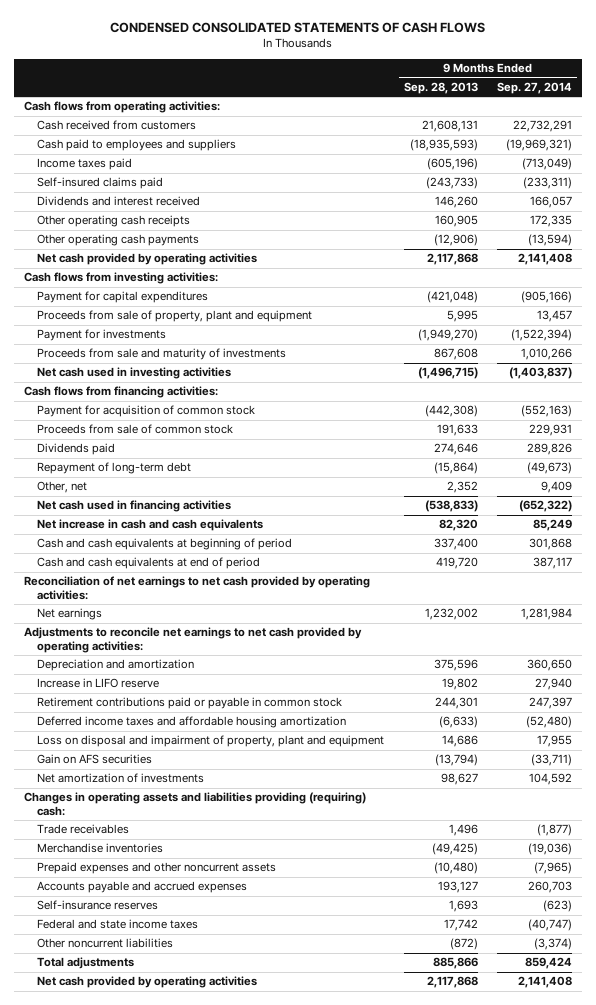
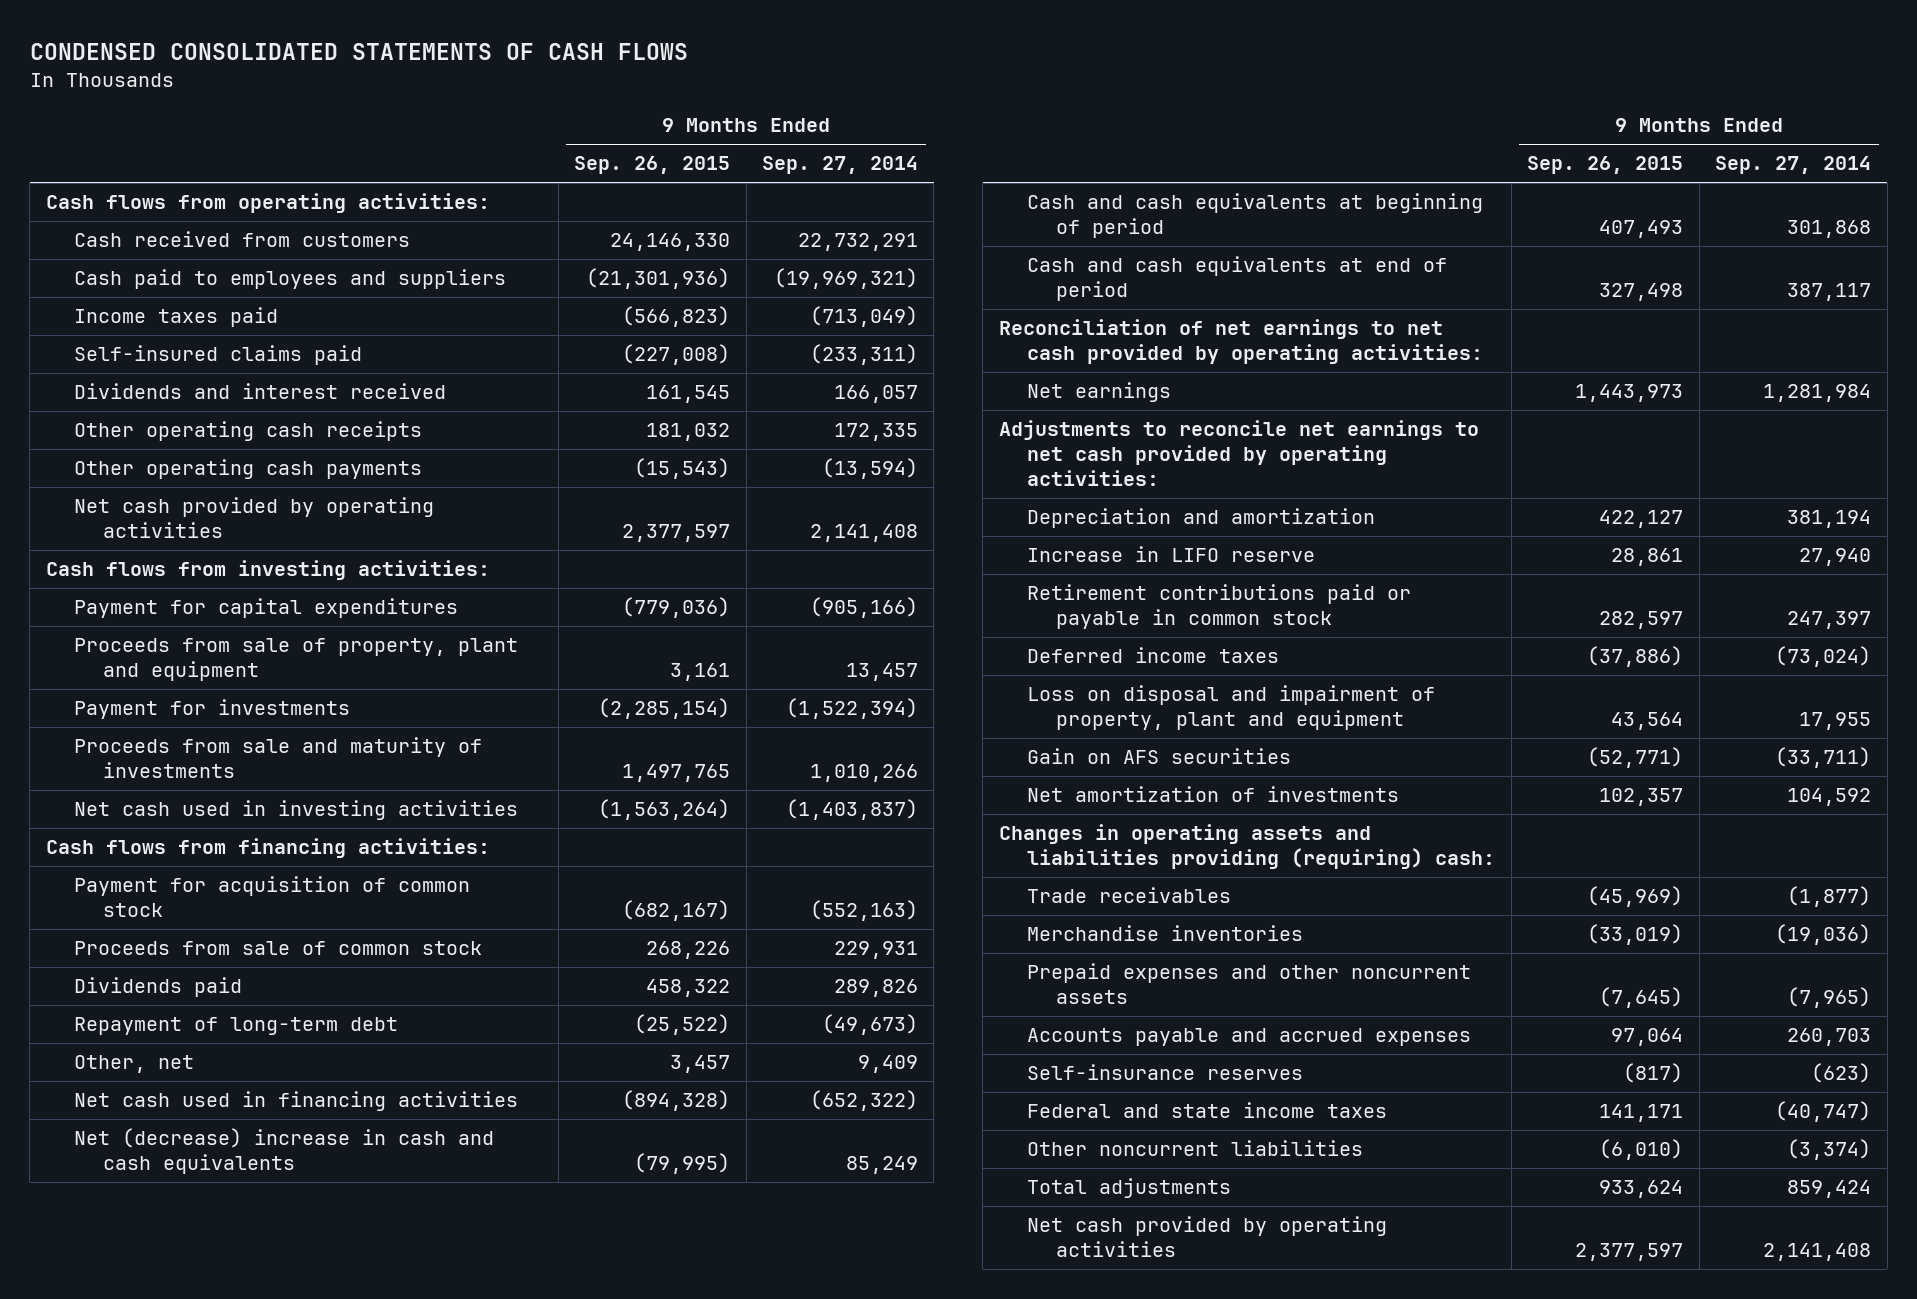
[403,81,478,94] Sep. 28, 2013 -> none
none -> [574,156,731,175] Sep. 26, 2015
[37,519,264,532] Net increase in cash and cash equivalents -> [74,1128,495,1174] Net (decrease) increase in cash and cash equivalents
[527,659,573,672] 360,650 -> [1787,510,1872,529] 381,194
[37,716,347,729] Deferred income taxes and affordable housing amortization -> [1027,647,1280,664] Deferred income taxes
[526,716,573,729] (52,480) -> [1775,646,1872,668] (73,024)

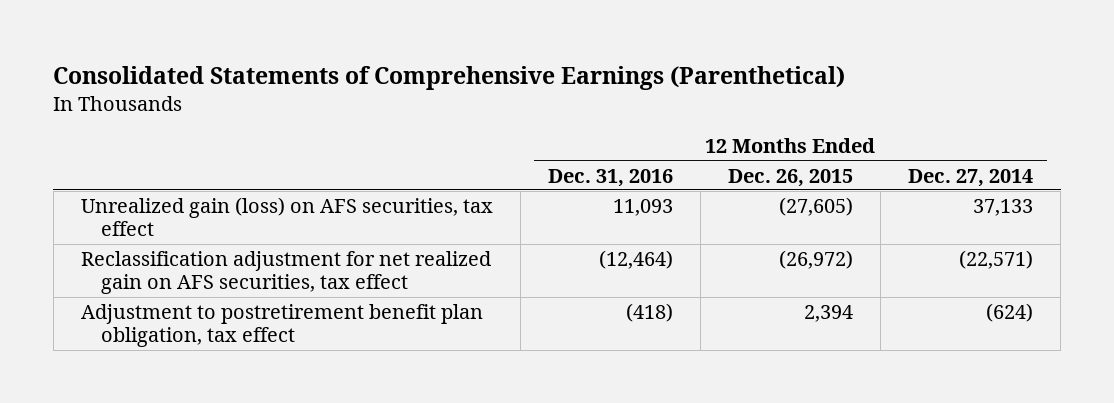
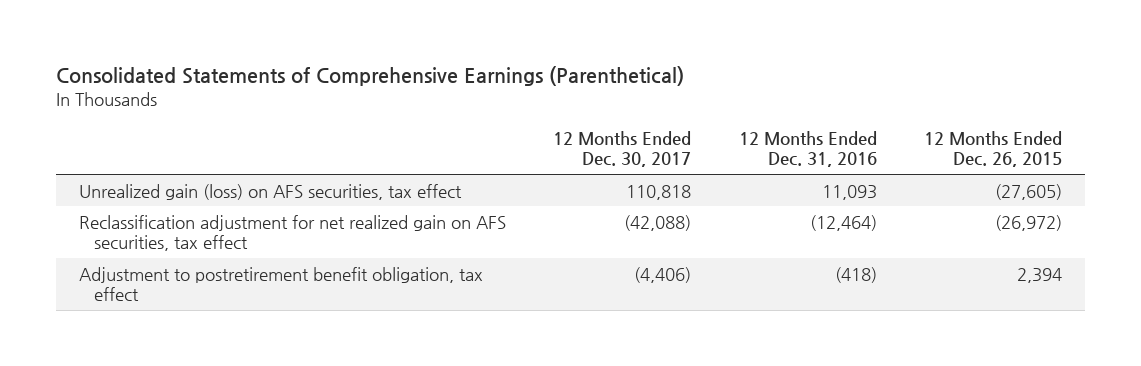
[908,168,1034,187] Dec. 27, 2014 -> none
none -> [553,130,692,168] 12 Months Ended Dec. 30, 2017
[80,303,483,348] Adjustment to postretirement benefit plan obligation, tax effect -> [79,266,484,302] Adjustment to postretirement benefit obligation, tax effect

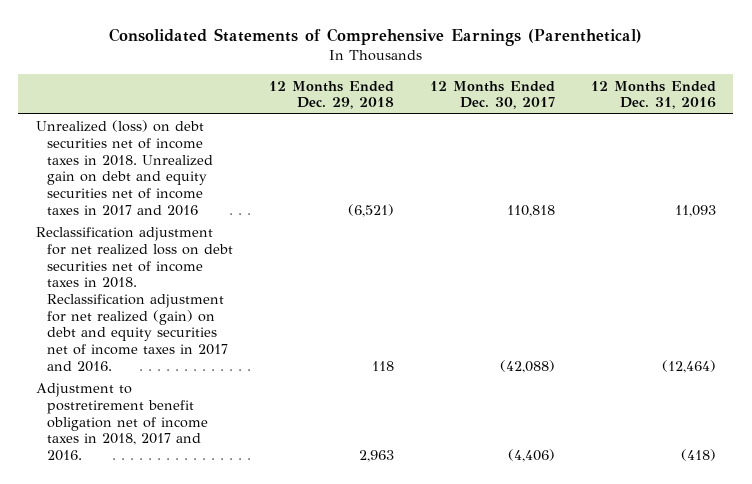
[923,130,1062,168] 12 Months Ended Dec. 26, 2015 -> none
none -> [269,80,395,110] 12 Months Ended Dec. 29, 2018
[79,183,463,200] Unrealized gain (loss) on AFS securities, tax effect -> [36,120,214,216] Unrealized (loss) on debt securities net of income taxes in 2018. Unrealized gain on debt and equity securities net of income taxes in 2017 and 2016
[79,214,507,252] Reclassification adjustment for net realized gain on AFS securities, tax effect -> [36,227,234,372] Reclassification adjustment for net realized loss on debt securities net of income taxes in 2018. Reclassification adjustment for net realized (gain) on debt and equity securities net of income taxes in 2017 and 2016.
[79,266,484,302] Adjustment to postretirement benefit obligation, tax effect -> [36,383,209,462] Adjustment to postretirement benefit obligation net of income taxes in 2018, 2017 and 2016.

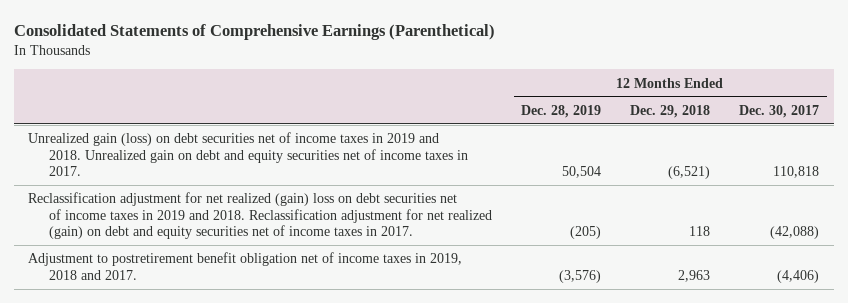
[590,80,716,110] 12 Months Ended Dec. 31, 2016 -> none
none -> [520,104,601,118] Dec. 28, 2019
[36,120,214,216] Unrealized (loss) on debt securities net of income taxes in 2018. Unrealized gain on debt and equity securities net of income taxes in 2017 and 2016 -> [28,132,468,177] Unrealized gain (loss) on debt securities net of income taxes in 2019 and 2018. Unrealized gain on debt and equity securities net of income taxes in 2017.
[36,227,234,372] Reclassification adjustment for net realized loss on debt securities net of income taxes in 2018. Reclassification adjustment for net realized (gain) on debt and equity securities net of income taxes in 2017 and 2016. -> [28,192,492,240] Reclassification adjustment for net realized (gain) loss on debt securities net of income taxes in 2019 and 2018. Reclassification adjustment for net realized (gain) on debt and equity securities net of income taxes in 2017.
[36,383,209,462] Adjustment to postretirement benefit obligation net of income taxes in 2018, 2017 and 2016. -> [28,252,463,280] Adjustment to postretirement benefit obligation net of income taxes in 2019, 2018 and 2017.

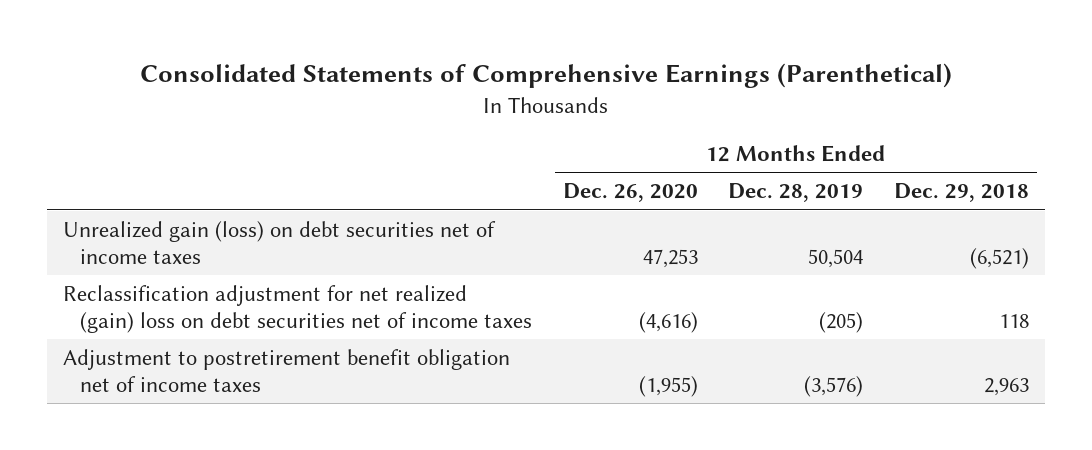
[739,104,820,118] Dec. 30, 2017 -> none
none -> [562,183,698,203] Dec. 26, 2020
[28,132,468,177] Unrealized gain (loss) on debt securities net of income taxes in 2019 and 2018. Unrealized gain on debt and equity securities net of income taxes in 2017. -> [62,221,496,265] Unrealized gain (loss) on debt securities net of income taxes
[28,192,492,240] Reclassification adjustment for net realized (gain) loss on debt securities net of income taxes in 2019 and 2018. Reclassification adjustment for net realized (gain) on debt and equity securities net of income taxes in 2017. -> [62,285,532,334] Reclassification adjustment for net realized (gain) loss on debt securities net of income taxes
[28,252,463,280] Adjustment to postretirement benefit obligation net of income taxes in 2019, 2018 and 2017. -> [62,349,510,393] Adjustment to postretirement benefit obligation net of income taxes

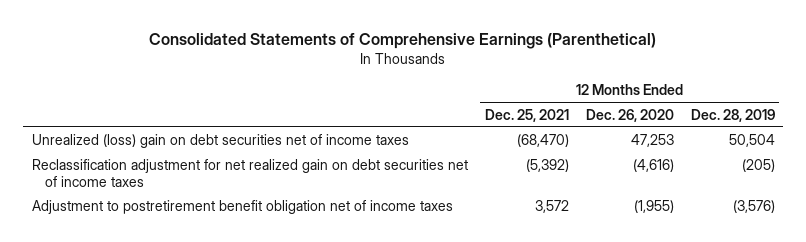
[894,183,1030,203] Dec. 29, 2018 -> none
none -> [484,108,569,122] Dec. 25, 2021
[62,221,496,265] Unrealized gain (loss) on debt securities net of income taxes -> [31,134,409,149] Unrealized (loss) gain on debt securities net of income taxes
[62,285,532,334] Reclassification adjustment for net realized (gain) loss on debt securities net of income taxes -> [31,159,468,188] Reclassification adjustment for net realized gain on debt securities net of income taxes

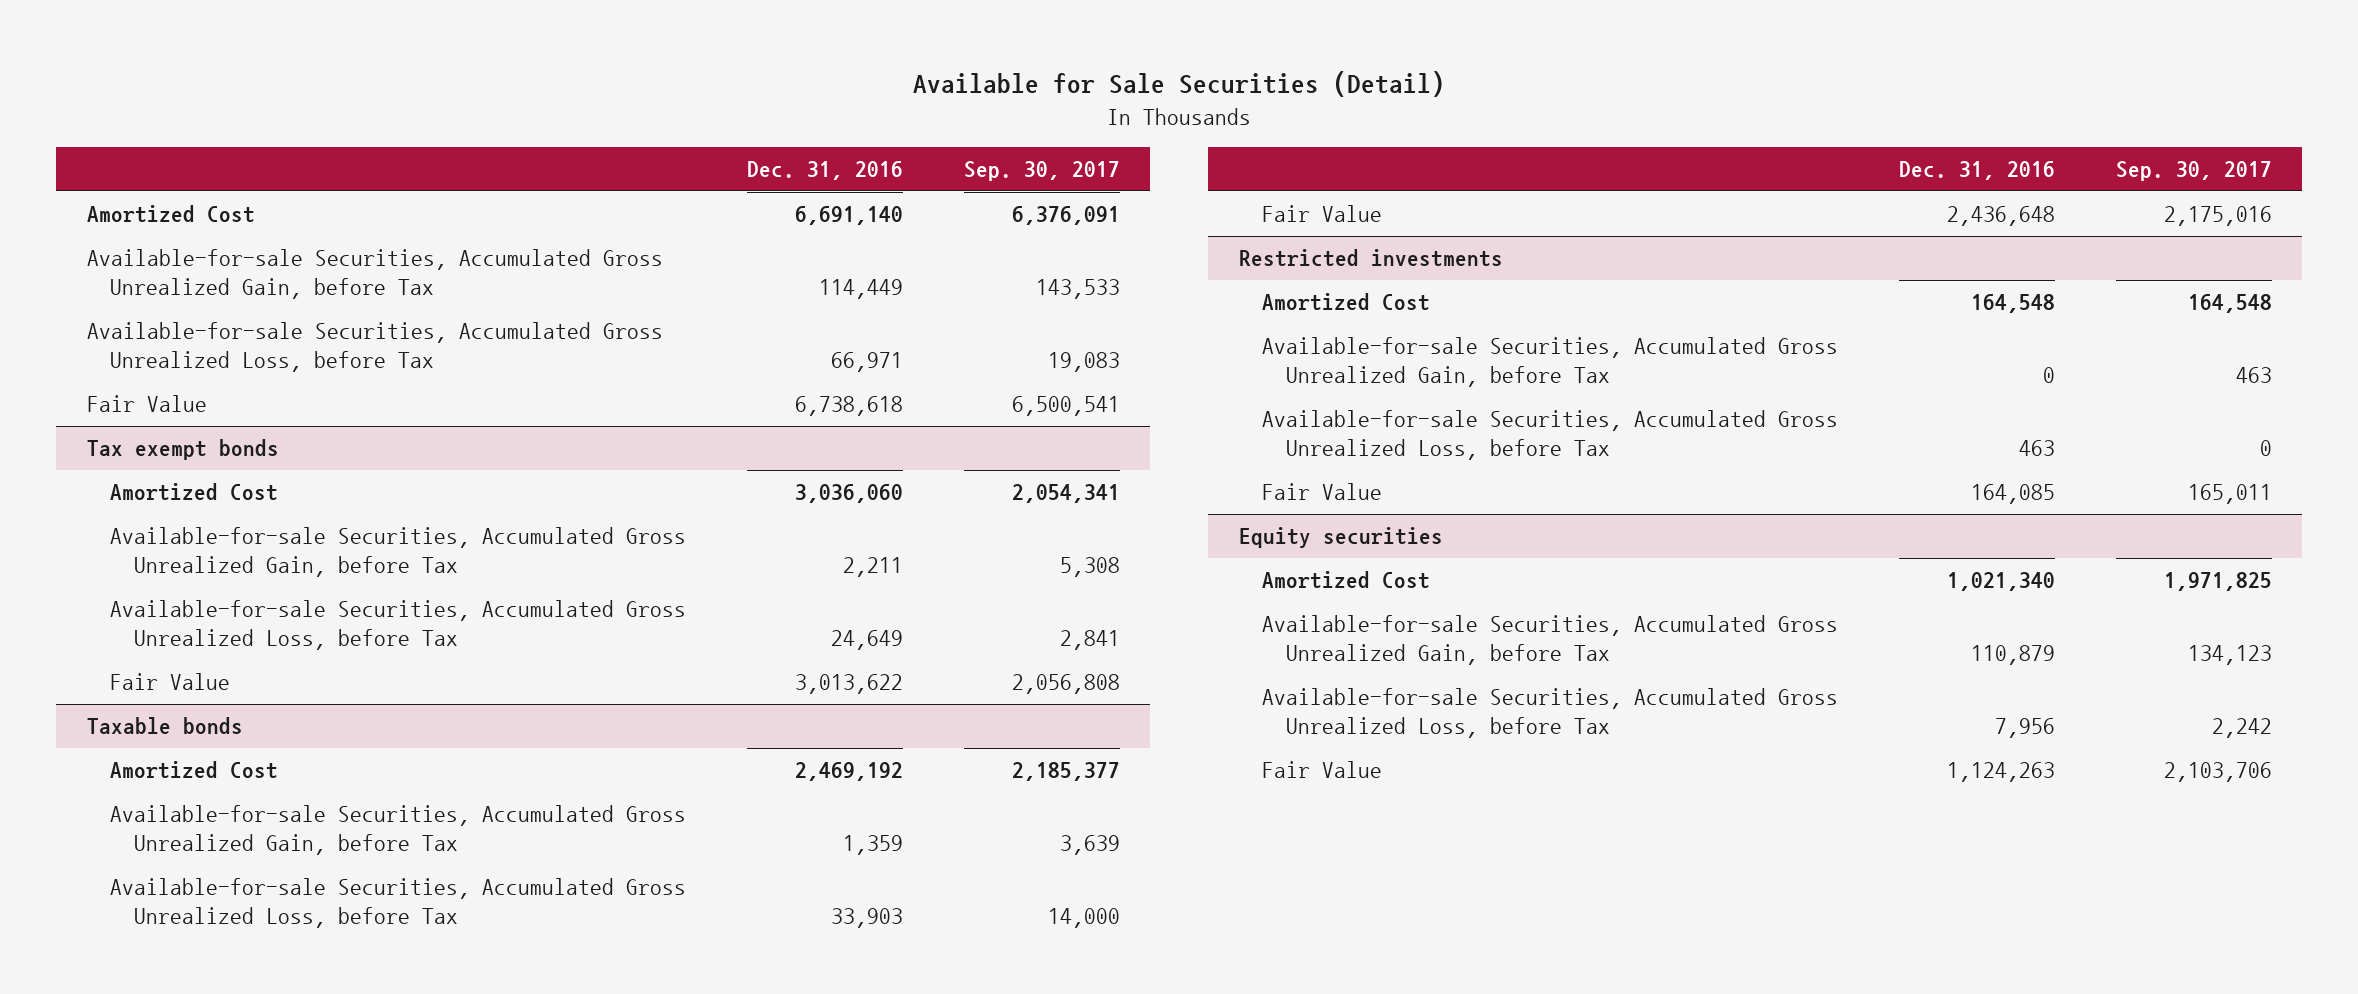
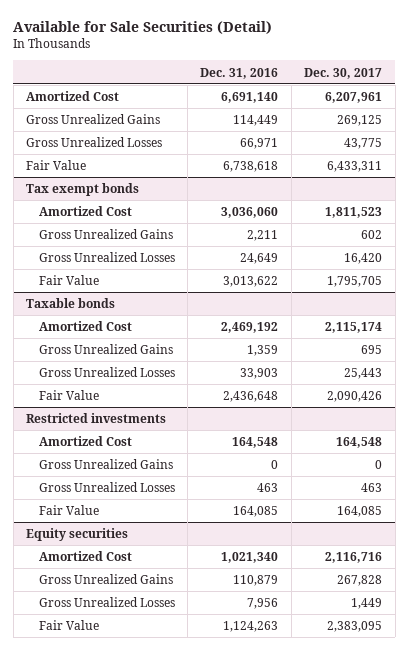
[963,161,1120,182] Sep. 30, 2017 -> none
none -> [304,67,383,79] Dec. 30, 2017
[86,249,663,300] Available-for-sale Securities, Accumulated Gross Unrealized Gain, before Tax -> [26,114,161,125] Gross Unrealized Gains
[86,322,663,373] Available-for-sale Securities, Accumulated Gross Unrealized Loss, before Tax -> [26,137,163,148] Gross Unrealized Losses
[110,527,687,578] Available-for-sale Securities, Accumulated Gross Unrealized Gain, before Tax -> [38,229,173,240] Gross Unrealized Gains
[110,600,687,651] Available-for-sale Securities, Accumulated Gross Unrealized Loss, before Tax -> [38,252,175,263] Gross Unrealized Losses
[110,805,687,856] Available-for-sale Securities, Accumulated Gross Unrealized Gain, before Tax -> [38,344,173,355] Gross Unrealized Gains
[110,878,687,929] Available-for-sale Securities, Accumulated Gross Unrealized Loss, before Tax -> [38,367,175,378] Gross Unrealized Losses
[1262,337,1839,388] Available-for-sale Securities, Accumulated Gross Unrealized Gain, before Tax -> [38,459,173,470] Gross Unrealized Gains
[1262,410,1839,461] Available-for-sale Securities, Accumulated Gross Unrealized Loss, before Tax -> [38,482,175,493] Gross Unrealized Losses
[1262,615,1839,666] Available-for-sale Securities, Accumulated Gross Unrealized Gain, before Tax -> [38,574,173,585] Gross Unrealized Gains
[1262,688,1839,739] Available-for-sale Securities, Accumulated Gross Unrealized Loss, before Tax -> [38,597,175,608] Gross Unrealized Losses

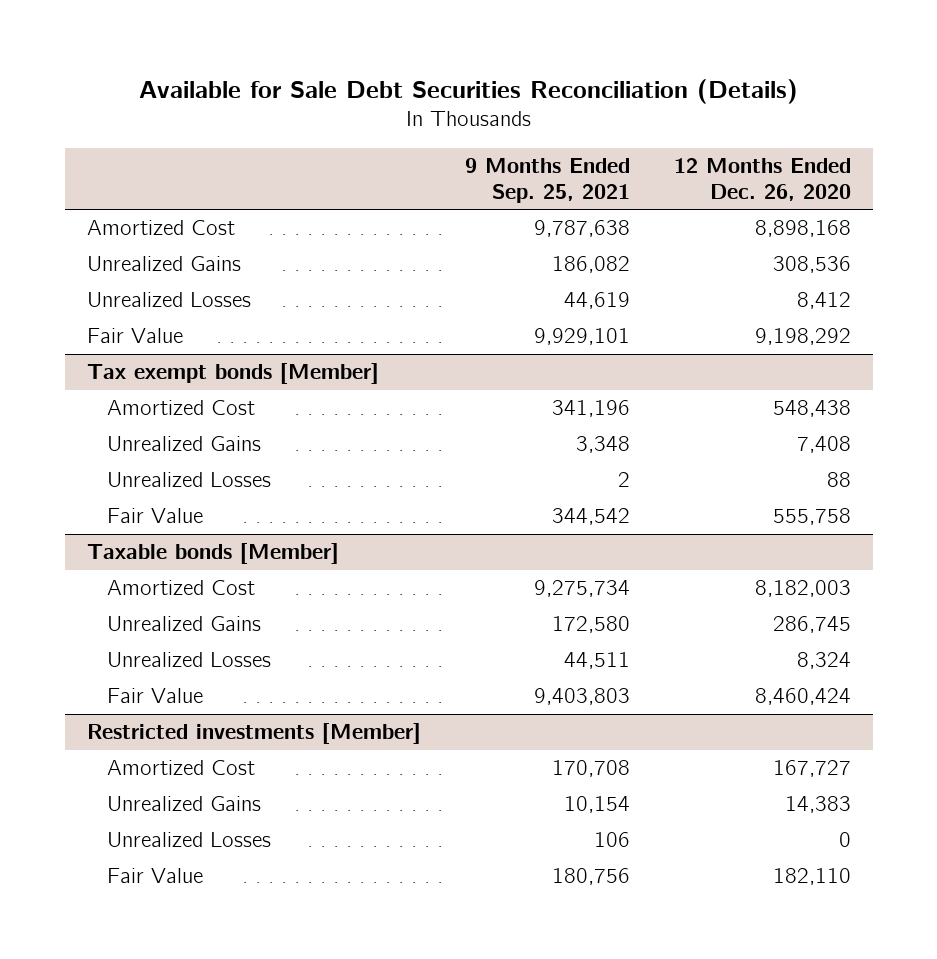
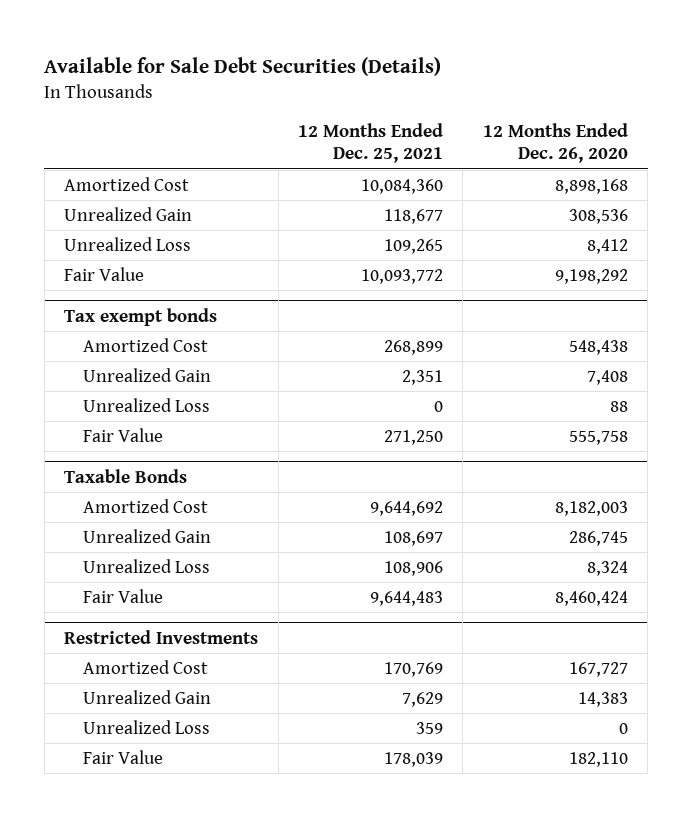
[138,78,798,104] Available for Sale Debt Securities Reconciliation (Details) -> [44,57,442,77] Available for Sale Debt Securities (Details)
[464,157,630,203] 9 Months Ended Sep. 25, 2021 -> none
none -> [298,123,444,163] 12 Months Ended Dec. 25, 2021
[86,256,241,272] Unrealized Gains -> [64,206,193,221] Unrealized Gain
[86,292,251,308] Unrealized Losses -> [64,236,192,251] Unrealized Loss
[86,363,379,385] Tax exempt bonds [Member] -> [64,307,218,326] Tax exempt bonds
[107,436,262,452] Unrealized Gains -> [82,367,211,382] Unrealized Gain
[107,472,272,488] Unrealized Losses -> [82,397,210,412] Unrealized Loss
[86,543,339,565] Taxable bonds [Member] -> [64,468,188,483] Taxable Bonds
[107,616,262,632] Unrealized Gains -> [82,528,211,543] Unrealized Gain
[107,652,272,668] Unrealized Losses -> [82,558,210,573] Unrealized Loss
[86,723,421,745] Restricted investments [Member] -> [64,629,259,644] Restricted Investments
[107,796,262,812] Unrealized Gains -> [82,689,211,704] Unrealized Gain
[107,832,272,848] Unrealized Losses -> [82,719,210,734] Unrealized Loss

